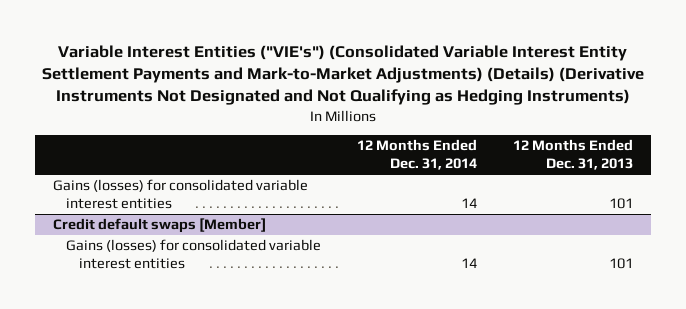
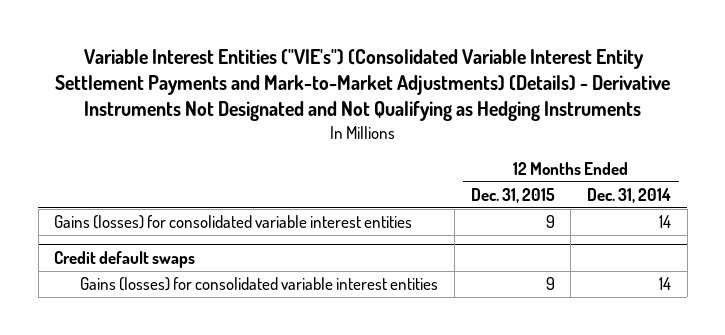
[42,45,645,106] Variable Interest Entities ("VIE's") (Consolidated Variable Interest Entity Settlement Payments and Mark-to-Market Adjustments) (Details) (Derivative Instruments Not Designated and Not Qualifying as Hedging Instruments) -> [54,49,670,122] Variable Interest Entities ("VIE's") (Consolidated Variable Interest Entity Settlement Payments and Mark-to-Market Adjustments) (Details) - Derivative Instruments Not Designated and Not Qualifying as Hedging Instruments
[513,139,634,171] 12 Months Ended Dec. 31, 2013 -> none
none -> [470,187,555,203] Dec. 31, 2015
[52,218,266,234] Credit default swaps [Member] -> [54,250,196,268] Credit default swaps

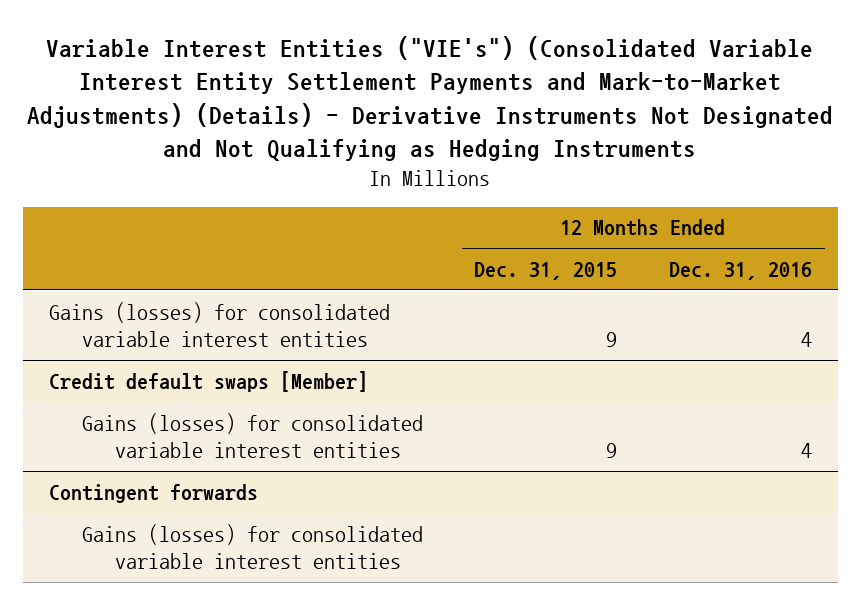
[586,187,671,203] Dec. 31, 2014 -> none
none -> [669,261,813,280] Dec. 31, 2016
[54,250,196,268] Credit default swaps -> [48,370,368,392] Credit default swaps [Member]
none -> [48,483,258,503] Contingent forwards
none -> [81,523,423,569] Gains (losses) for consolidated variable interest entities

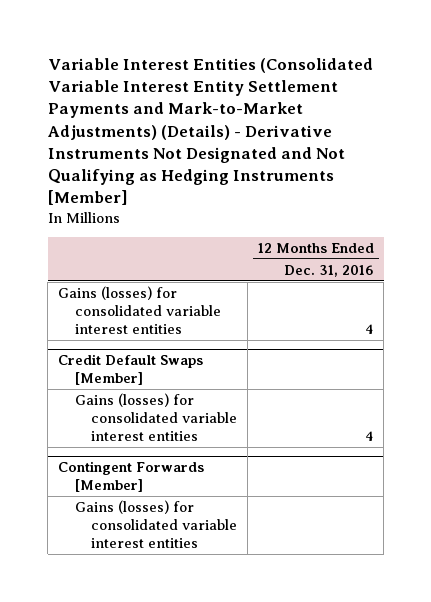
[27,36,834,162] Variable Interest Entities ("VIE's") (Consolidated Variable Interest Entity Settlement Payments and Mark-to-Market Adjustments) (Details) - Derivative Instruments Not Designated and Not Qualifying as Hedging Instruments -> [47,58,373,206] Variable Interest Entities (Consolidated Variable Interest Entity Settlement Payments and Mark-to-Market Adjustments) (Details) - Derivative Instruments Not Designated and Not Qualifying as Hedging Instruments [Member]
[474,261,618,280] Dec. 31, 2015 -> none
[48,370,368,392] Credit default swaps [Member] -> [57,353,203,385] Credit Default Swaps [Member]
[48,483,258,503] Contingent forwards -> [57,460,204,492] Contingent Forwards [Member]

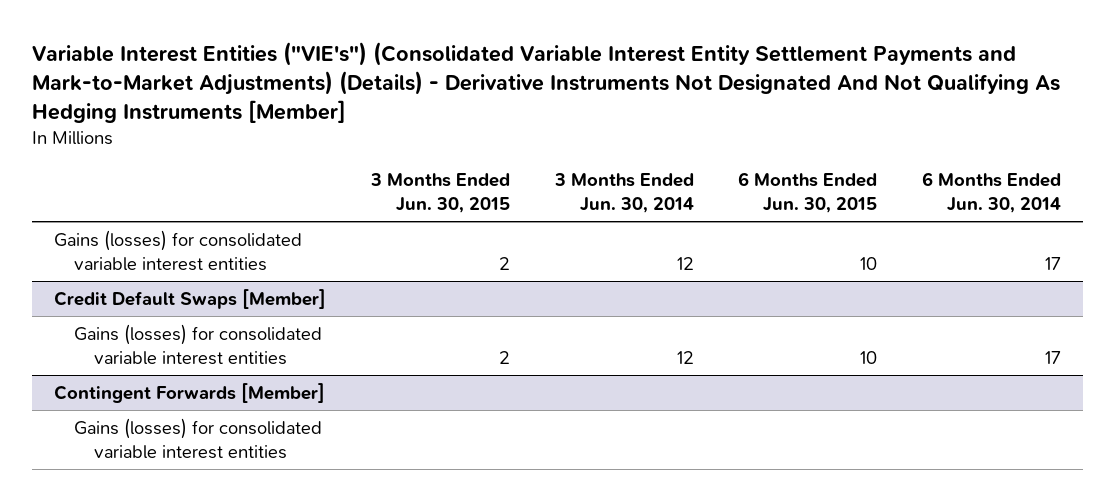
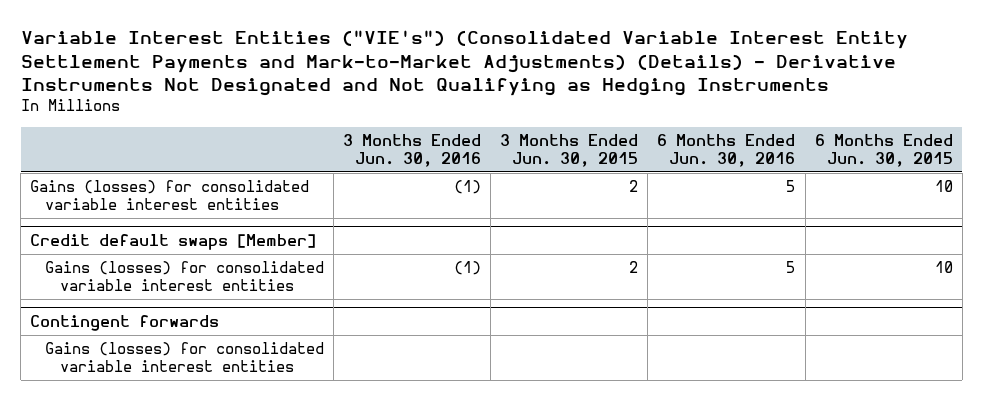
[32,42,1061,123] Variable Interest Entities ("VIE's") (Consolidated Variable Interest Entity Settlement Payments and Mark-to-Market Adjustments) (Details) - Derivative Instruments Not Designated And Not Qualifying As Hedging Instruments [Member] -> [20,30,908,97] Variable Interest Entities ("VIE's") (Consolidated Variable Interest Entity Settlement Payments and Mark-to-Market Adjustments) (Details) - Derivative Instruments Not Designated and Not Qualifying as Hedging Instruments
[553,173,694,214] 3 Months Ended Jun. 30, 2014 -> none
[921,172,1061,214] 6 Months Ended Jun. 30, 2014 -> none
none -> [343,134,482,167] 3 Months Ended Jun. 30, 2016
none -> [657,134,796,167] 6 Months Ended Jun. 30, 2016
[54,288,327,309] Credit Default Swaps [Member] -> [30,234,317,251] Credit default swaps [Member]
[54,382,326,403] Contingent Forwards [Member] -> [30,315,220,332] Contingent forwards

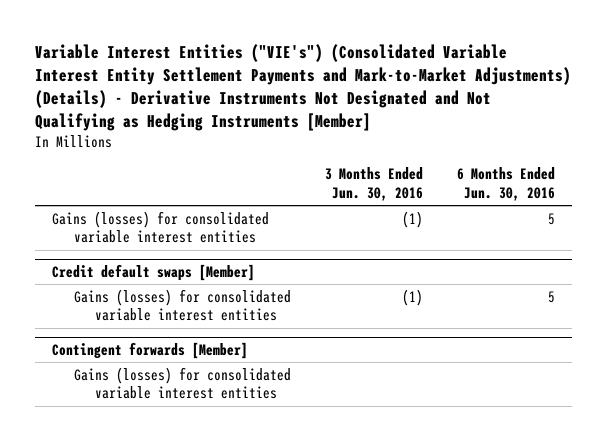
[20,30,908,97] Variable Interest Entities ("VIE's") (Consolidated Variable Interest Entity Settlement Payments and Mark-to-Market Adjustments) (Details) - Derivative Instruments Not Designated and Not Qualifying as Hedging Instruments -> [34,43,571,131] Variable Interest Entities ("VIE's") (Consolidated Variable Interest Entity Settlement Payments and Mark-to-Market Adjustments) (Details) - Derivative Instruments Not Designated and Not Qualifying as Hedging Instruments [Member]
[500,134,639,167] 3 Months Ended Jun. 30, 2015 -> none
[814,134,953,167] 6 Months Ended Jun. 30, 2015 -> none
[30,315,220,332] Contingent forwards -> [51,342,248,360] Contingent forwards [Member]

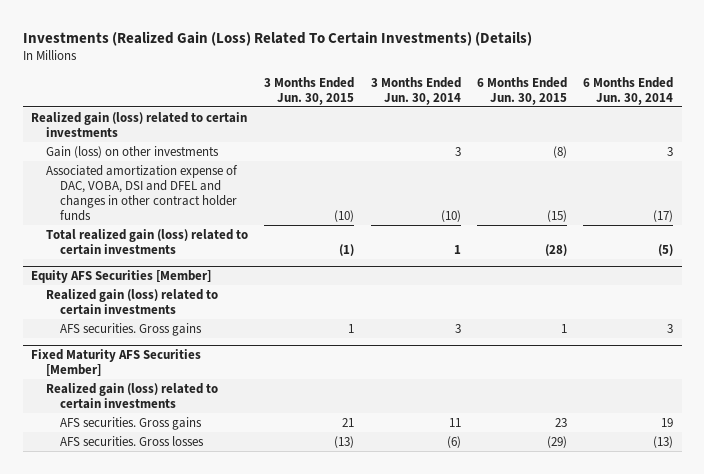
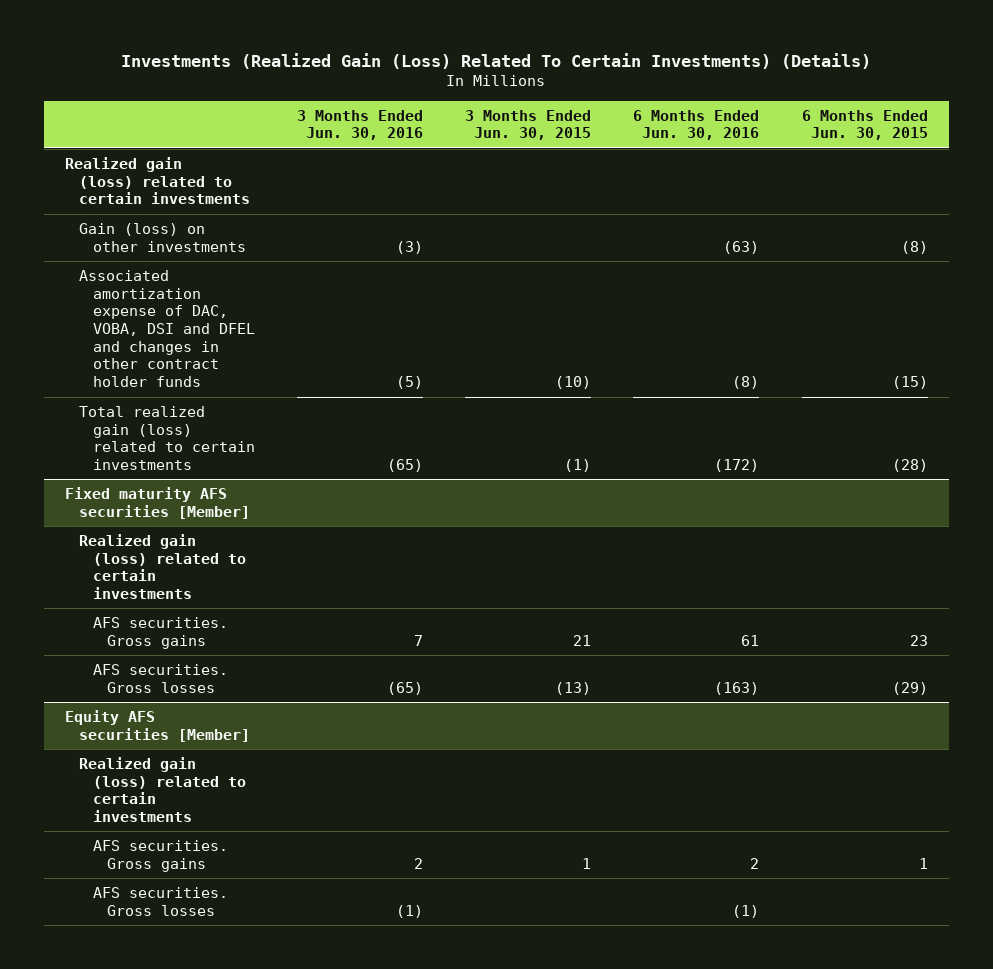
[370,76,461,105] 3 Months Ended Jun. 30, 2014 -> none
[583,76,674,105] 6 Months Ended Jun. 30, 2014 -> none
none -> [297,109,424,141] 3 Months Ended Jun. 30, 2016
none -> [633,109,760,141] 6 Months Ended Jun. 30, 2016
[30,270,211,284] Equity AFS Securities [Member] -> none
[45,288,218,315] Realized gain (loss) related to certain investments -> none
[60,322,203,336] AFS securities. Gross gains -> none
[30,349,201,377] Fixed Maturity AFS Securities [Member] -> [65,486,251,519] Fixed maturity AFS securities [Member]
none -> [65,709,251,742] Equity AFS securities [Member]
none -> [79,756,247,823] Realized gain (loss) related to certain investments
none -> [93,839,229,872] AFS securities. Gross gains
none -> [93,886,229,916] AFS securities. Gross losses

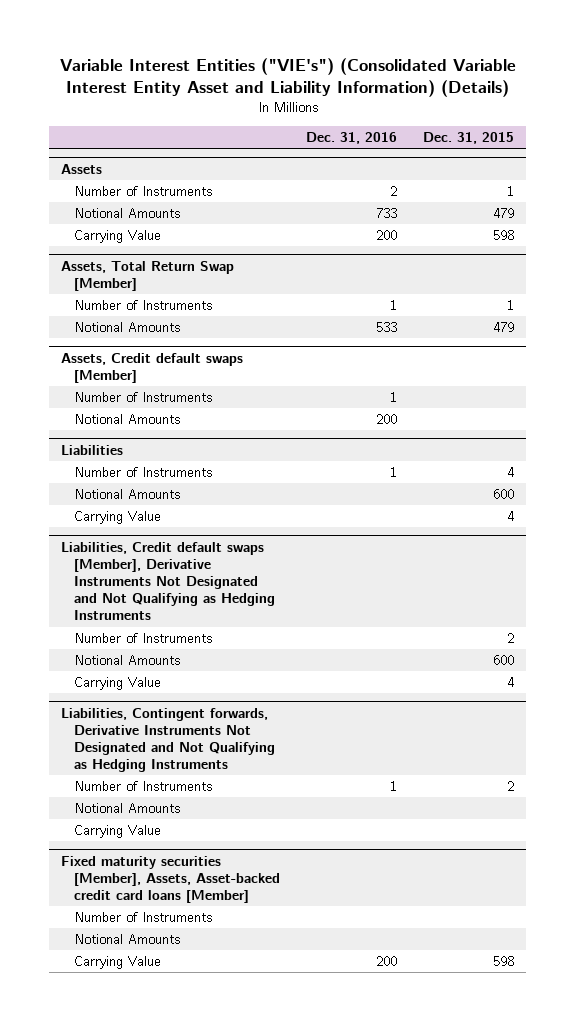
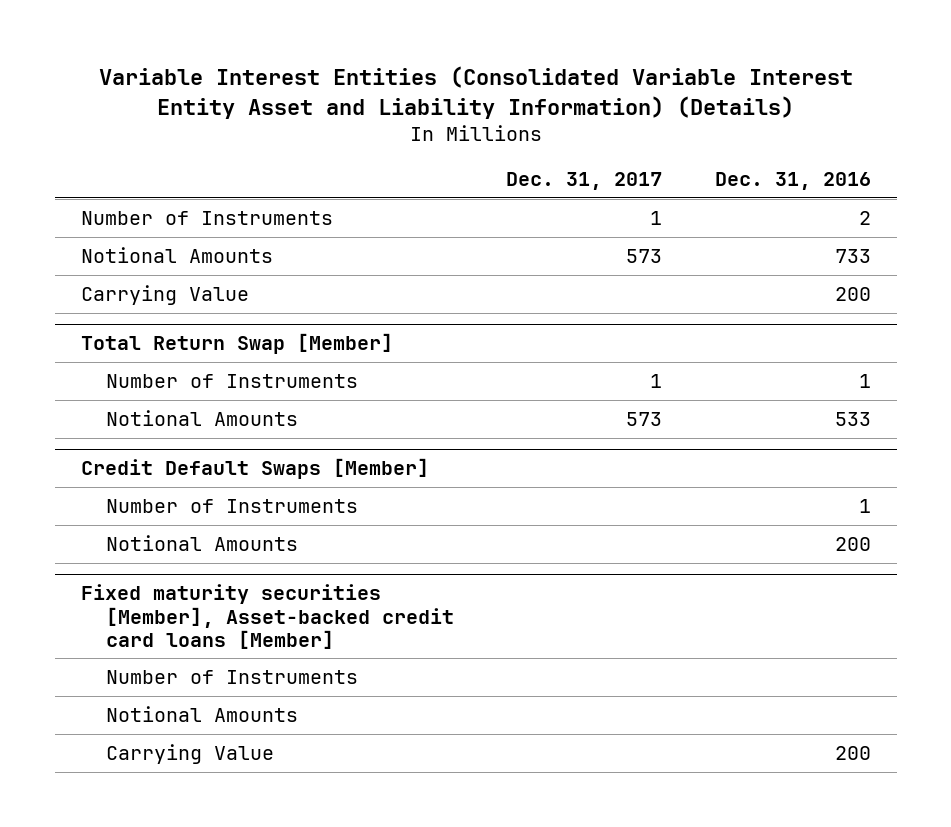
[59,57,516,97] Variable Interest Entities ("VIE's") (Consolidated Variable Interest Entity Asset and Liability Information) (Details) -> [98,65,853,119] Variable Interest Entities (Consolidated Variable Interest Entity Asset and Liability Information) (Details)
[422,132,514,145] Dec. 31, 2015 -> none
none -> [506,172,663,191] Dec. 31, 2017
[61,163,103,174] Assets -> none
[61,260,235,291] Assets, Total Return Swap [Member] -> [80,333,393,355] Total Return Swap [Member]
[61,352,244,383] Assets, Credit default swaps [Member] -> [80,458,429,480] Credit Default Swaps [Member]
[61,444,124,455] Liabilities -> none
[73,466,212,477] Number of Instruments -> none
[73,488,180,499] Notional Amounts -> none
[73,510,161,524] Carrying Value -> none
[61,541,275,621] Liabilities, Credit default swaps [Member], Derivative Instruments Not Designated and Not Qualifying as Hedging Instruments -> none
[73,632,212,643] Number of Instruments -> none
[73,654,180,665] Notional Amounts -> none
[73,676,161,690] Carrying Value -> none
[61,707,275,773] Liabilities, Contingent forwards, Derivative Instruments Not Designated and Not Qualifying as Hedging Instruments -> none
[73,780,212,791] Number of Instruments -> none
[73,802,180,813] Notional Amounts -> none
[73,824,161,838] Carrying Value -> none
[61,855,280,904] Fixed maturity securities [Member], Assets, Asset-backed credit card loans [Member] -> [80,584,455,649] Fixed maturity securities [Member], Asset-backed credit card loans [Member]

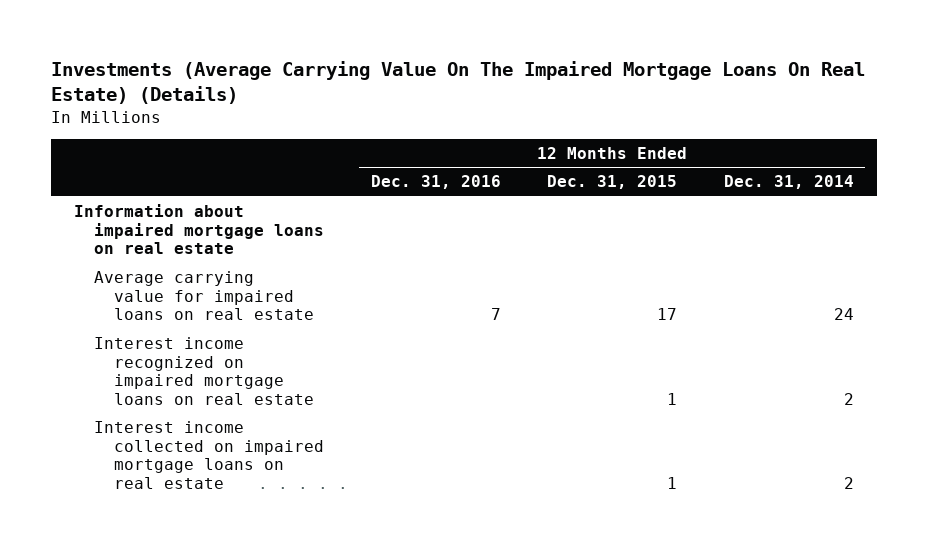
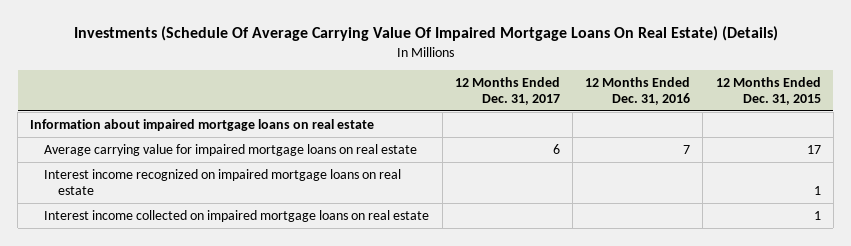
[51,61,866,105] Investments (Average Carrying Value On The Impaired Mortgage Loans On Real Estate) (Details) -> [73,26,778,42] Investments (Schedule Of Average Carrying Value Of Impaired Mortgage Loans On Real Estate) (Details)
[723,175,854,190] Dec. 31, 2014 -> none
none -> [454,76,560,105] 12 Months Ended Dec. 31, 2017
[94,271,315,321] Average carrying value for impaired loans on real estate -> [44,143,418,156] Average carrying value for impaired mortgage loans on real estate

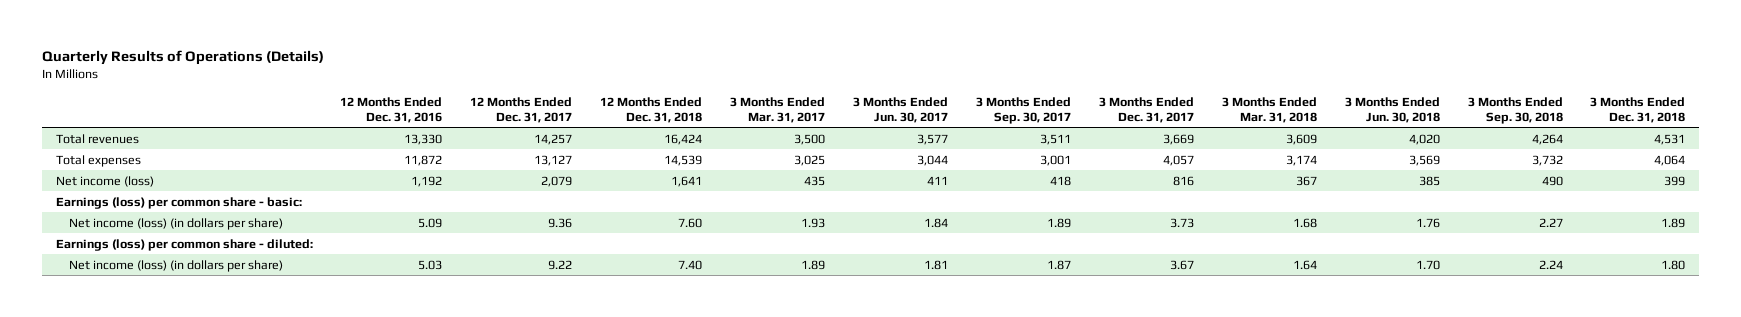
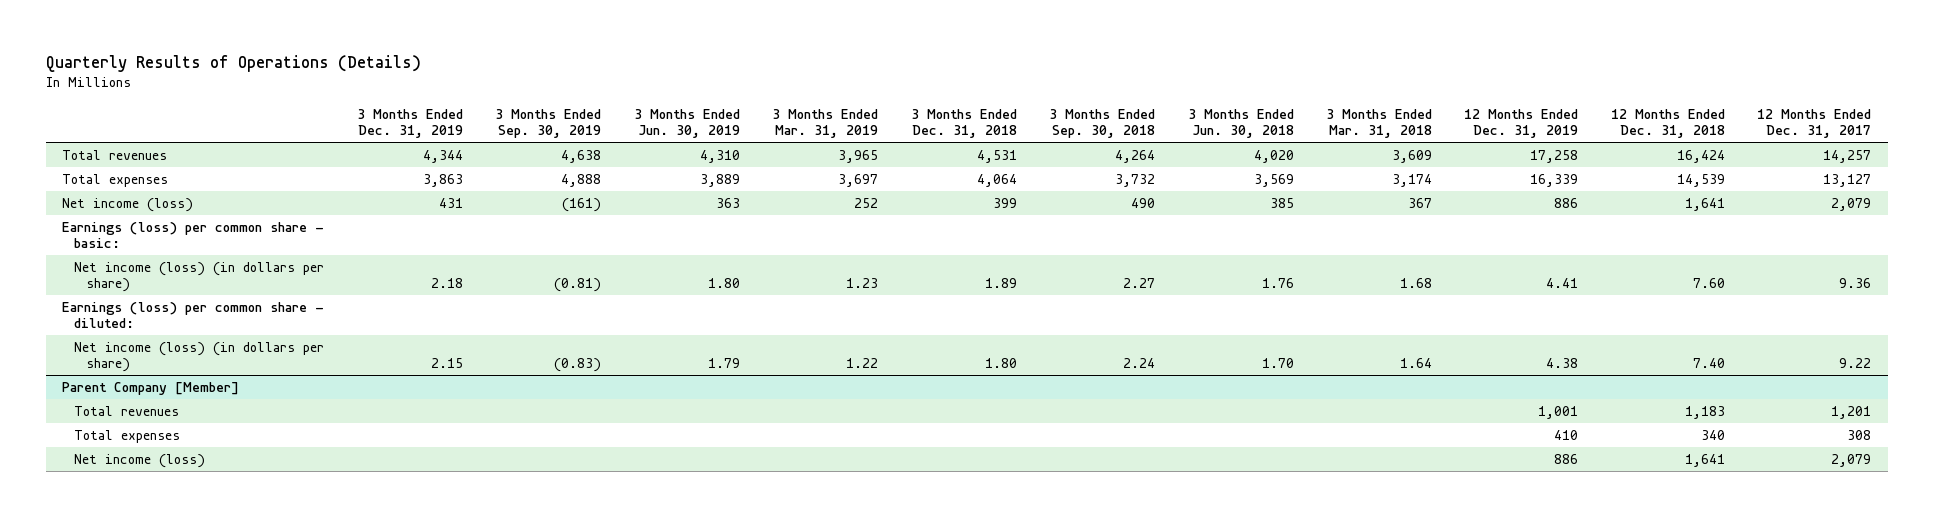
[340,96,443,123] 12 Months Ended Dec. 31, 2016 -> none
[730,96,826,123] 3 Months Ended Mar. 31, 2017 -> none
[853,96,949,123] 3 Months Ended Jun. 30, 2017 -> none
[975,96,1071,124] 3 Months Ended Sep. 30, 2017 -> none
[1098,96,1194,123] 3 Months Ended Dec. 31, 2017 -> none
none -> [356,108,463,139] 3 Months Ended Dec. 31, 2019
none -> [495,108,602,139] 3 Months Ended Sep. 30, 2019
none -> [633,108,740,139] 3 Months Ended Jun. 30, 2019
none -> [772,108,879,139] 3 Months Ended Mar. 31, 2019
none -> [1464,108,1579,139] 12 Months Ended Dec. 31, 2019
none -> [62,381,240,395] Parent Company [Member]
none -> [74,405,180,416] Total revenues
none -> [74,429,181,443] Total expenses
none -> [74,453,206,468] Net income (loss)

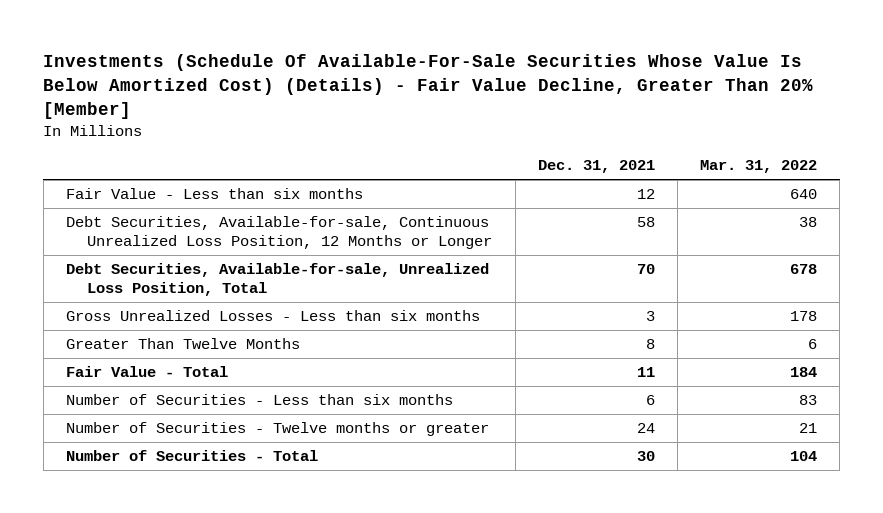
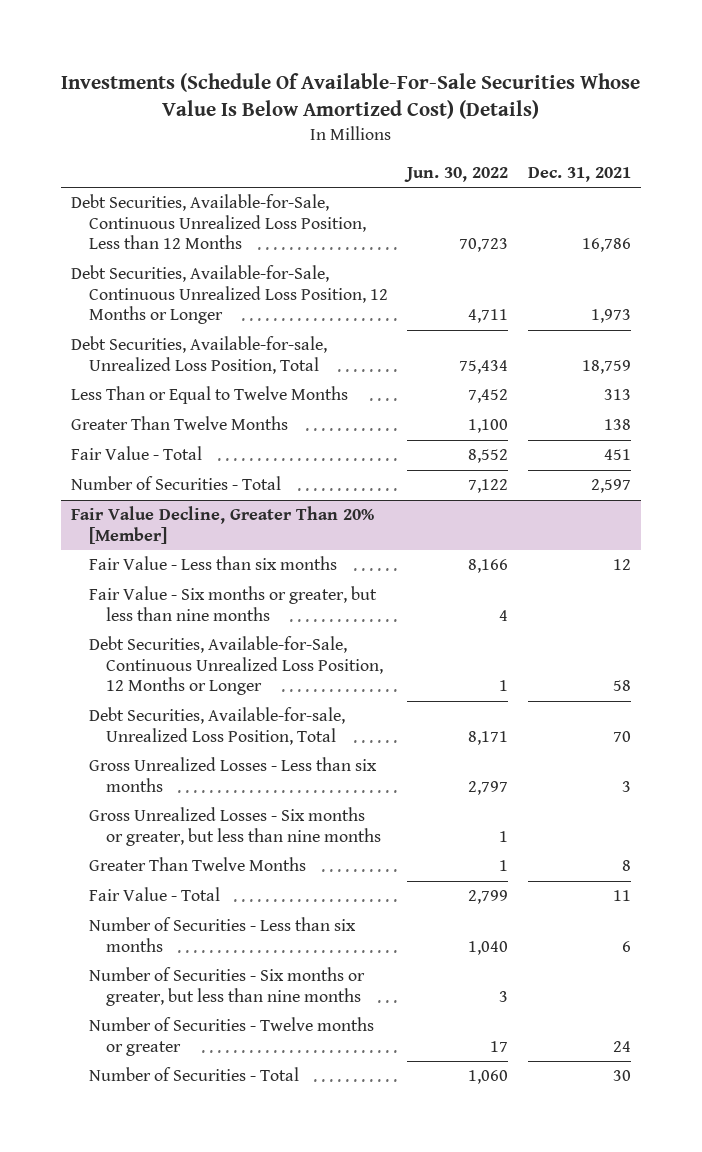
[43,54,814,120] Investments (Schedule Of Available-For-Sale Securities Whose Value Is Below Amortized Cost) (Details) - Fair Value Decline, Greater Than 20% [Member] -> [61,72,641,120] Investments (Schedule Of Available-For-Sale Securities Whose Value Is Below Amortized Cost) (Details)
[700,160,818,174] Mar. 31, 2022 -> none
none -> [404,167,509,183] Jun. 30, 2022
none -> [71,194,366,250] Debt Securities, Available-for-Sale, Continuous Unrealized Loss Position, Less than 12 Months
none -> [71,265,388,325] Debt Securities, Available-for-Sale, Continuous Unrealized Loss Position, 12 Months or Longer
none -> [71,336,328,374] Debt Securities, Available-for-sale, Unrealized Loss Position, Total
none -> [71,386,349,405] Less Than or Equal to Twelve Months
none -> [71,416,289,431] Greater Than Twelve Months
none -> [71,446,203,461] Fair Value - Total
none -> [71,476,282,491] Number of Securities - Total
none -> [71,506,375,544] Fair Value Decline, Greater Than 20% [Member]
none -> [88,586,377,621] Fair Value - Six months or greater, but less than nine months
[65,216,493,249] Debt Securities, Available-for-sale, Continuous Unrealized Loss Position, 12 Months or Longer -> [88,636,384,696] Debt Securities, Available-for-Sale, Continuous Unrealized Loss Position, 12 Months or Longer
none -> [88,807,382,846] Gross Unrealized Losses - Six months or greater, but less than nine months
none -> [88,967,365,1006] Number of Securities - Six months or greater, but less than nine months

